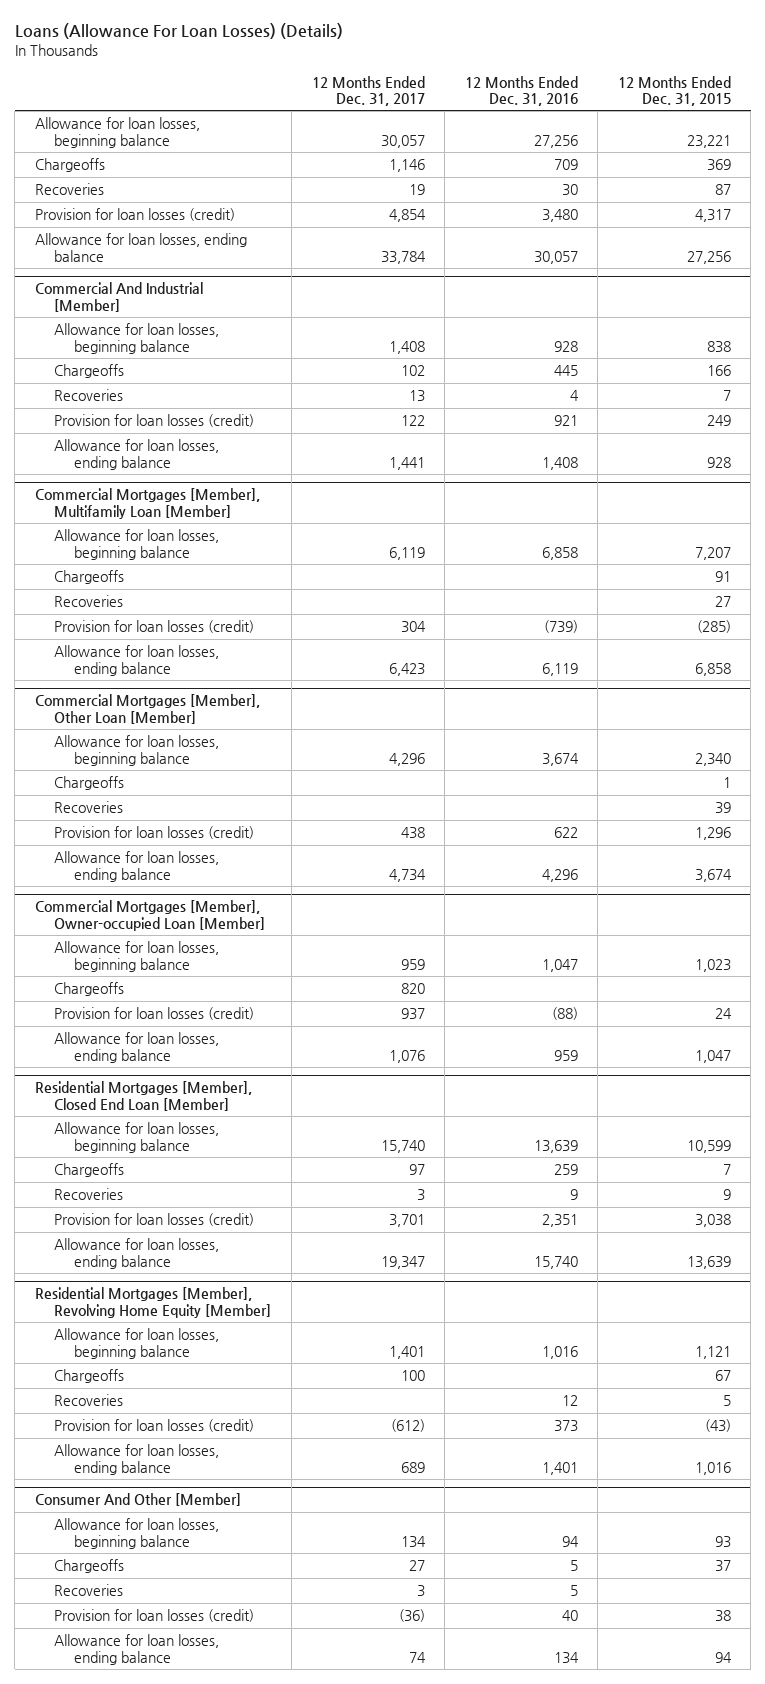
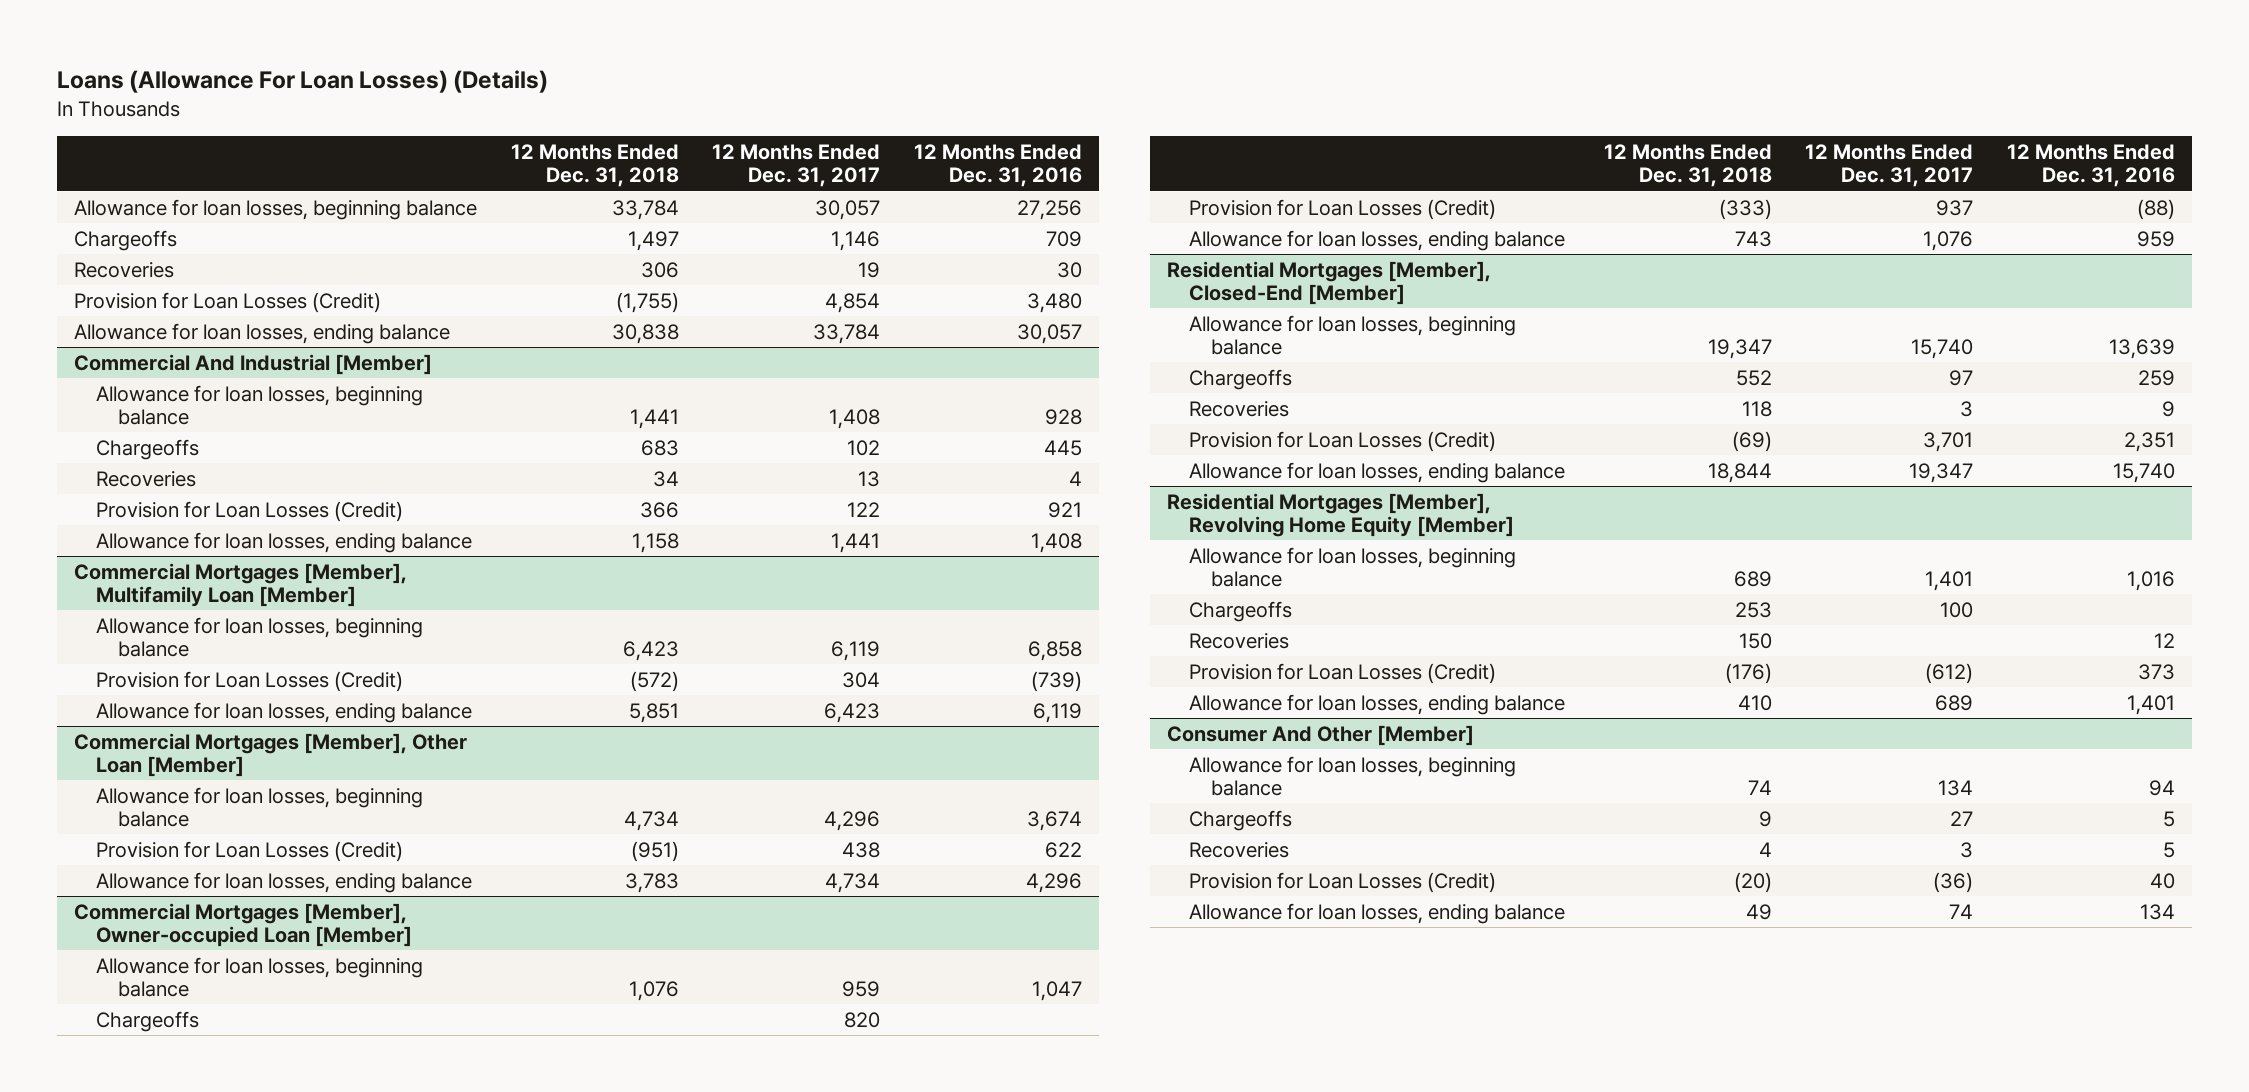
[617,75,731,107] 12 Months Ended Dec. 31, 2015 -> none
none -> [510,144,679,188] 12 Months Ended Dec. 31, 2018
[34,208,235,222] Provision for loan losses (credit) -> [73,291,381,313] Provision for Loan Losses (Credit)
[54,414,255,428] Provision for loan losses (credit) -> [95,500,403,522] Provision for Loan Losses (Credit)
[54,570,125,585] Chargeoffs -> none
[54,595,124,608] Recoveries -> none
[54,620,255,634] Provision for loan losses (credit) -> [95,670,403,692] Provision for Loan Losses (Credit)
[54,776,125,791] Chargeoffs -> none
[54,801,124,814] Recoveries -> none
[54,826,255,840] Provision for loan losses (credit) -> [95,840,403,862] Provision for Loan Losses (Credit)
[54,1007,255,1021] Provision for loan losses (credit) -> [1189,198,1497,220] Provision for Loan Losses (Credit)
[34,1081,252,1111] Residential Mortgages [Member], Closed End Loan [Member] -> [1166,260,1491,306] Residential Mortgages [Member], Closed-End [Member]
[54,1213,255,1227] Provision for loan losses (credit) -> [1189,430,1497,452] Provision for Loan Losses (Credit)
[54,1419,255,1433] Provision for loan losses (credit) -> [1189,662,1497,684] Provision for Loan Losses (Credit)
[54,1609,255,1623] Provision for loan losses (credit) -> [1189,871,1497,893] Provision for Loan Losses (Credit)

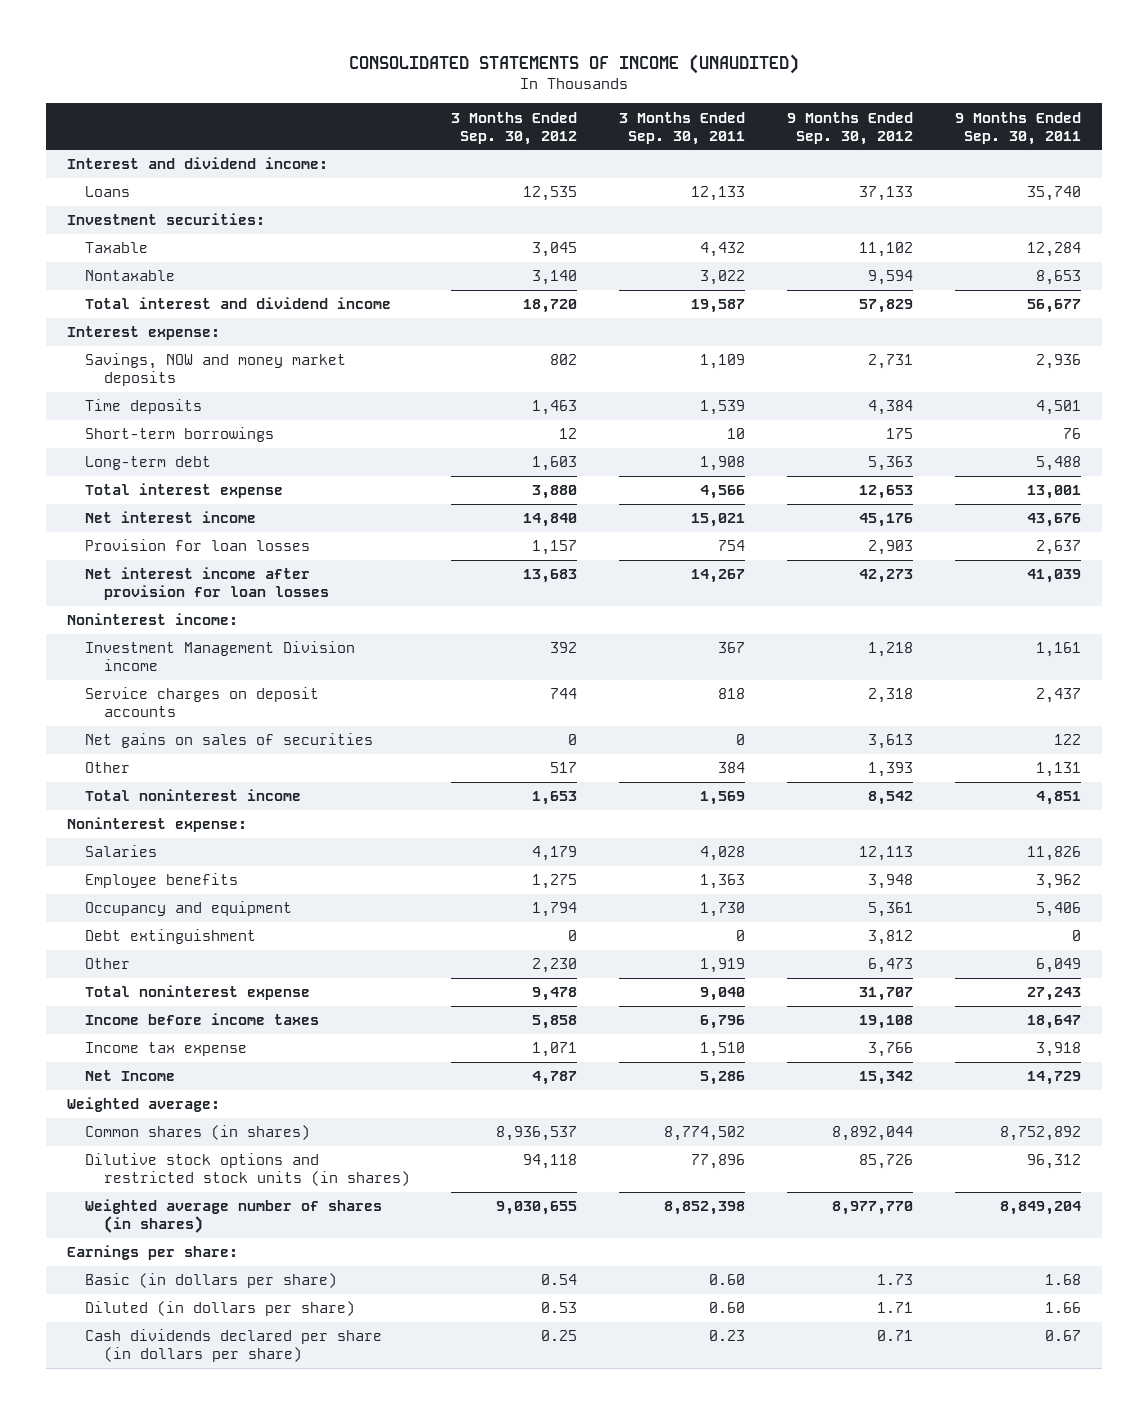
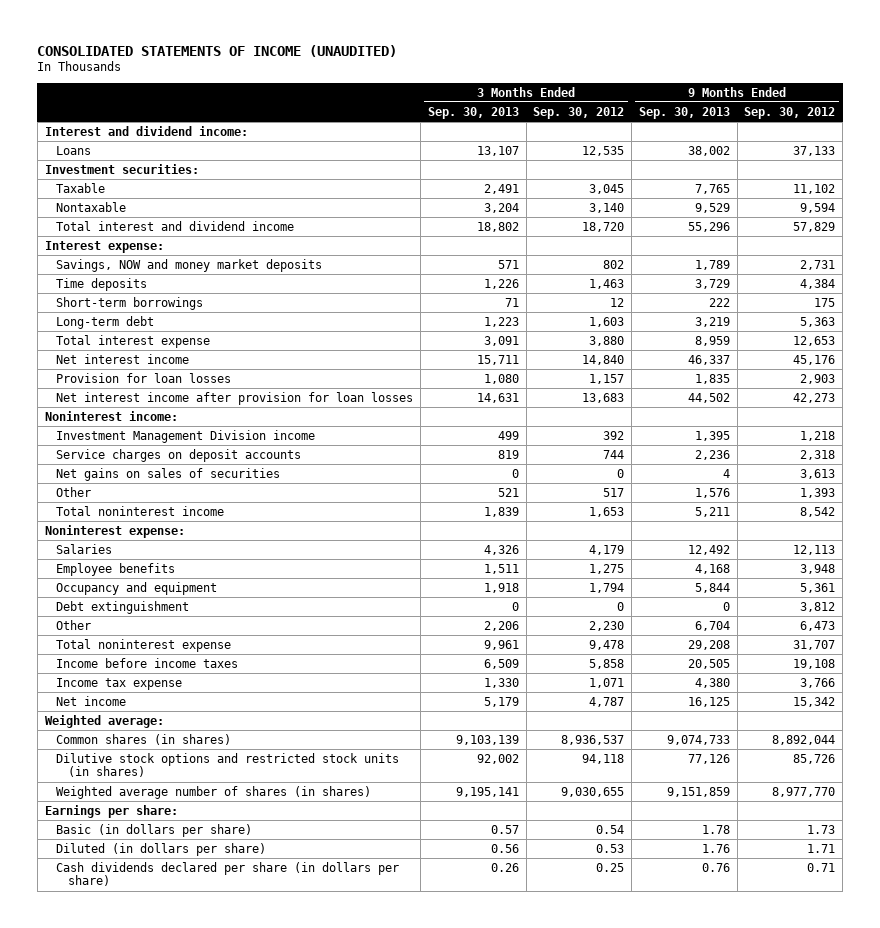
[619,111,746,145] 3 Months Ended Sep. 30, 2011 -> none
[954,111,1081,145] 9 Months Ended Sep. 30, 2011 -> none
none -> [427,106,519,119] Sep. 30, 2013
none -> [638,106,730,119] Sep. 30, 2013
[85,1070,176,1082] Net Income -> [56,695,127,706] Net income

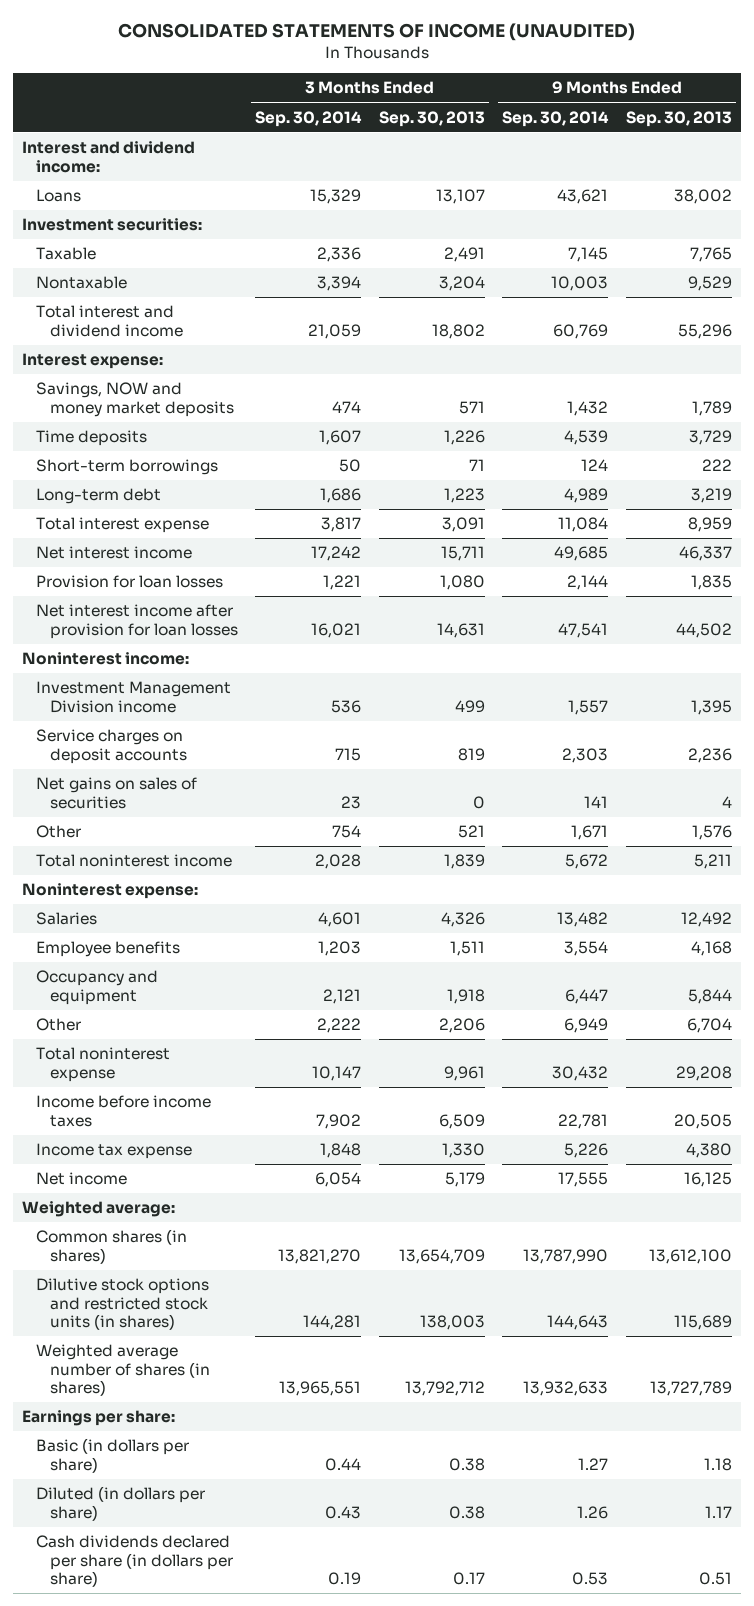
[533,106,625,119] Sep. 30, 2012 -> none
[744,106,836,119] Sep. 30, 2012 -> none
none -> [255,110,363,127] Sep. 30, 2014
none -> [502,110,610,127] Sep. 30, 2014
[56,600,190,614] Debt extinguishment -> none
[455,734,519,745] 9,103,139 -> [398,1248,485,1264] 13,654,709
[666,734,730,745] 9,074,733 -> [648,1248,732,1264] 13,612,100
[476,753,519,764] 92,002 -> [419,1314,485,1330] 138,003
[687,753,730,764] 77,126 -> [673,1314,732,1330] 115,689
[455,786,519,797] 9,195,141 -> [404,1380,485,1396] 13,792,712
[666,786,730,797] 9,151,859 -> [649,1380,732,1396] 13,727,789
[490,824,519,834] 0.57 -> [448,1457,485,1471] 0.38
[701,824,730,834] 1.78 -> [703,1457,732,1471] 1.18
[490,843,519,853] 0.56 -> [448,1505,485,1519] 0.38
[701,843,730,853] 1.76 -> [704,1505,732,1518] 1.17
[490,862,519,872] 0.26 -> [452,1571,485,1585] 0.17
[701,862,730,872] 0.76 -> [698,1571,732,1585] 0.51

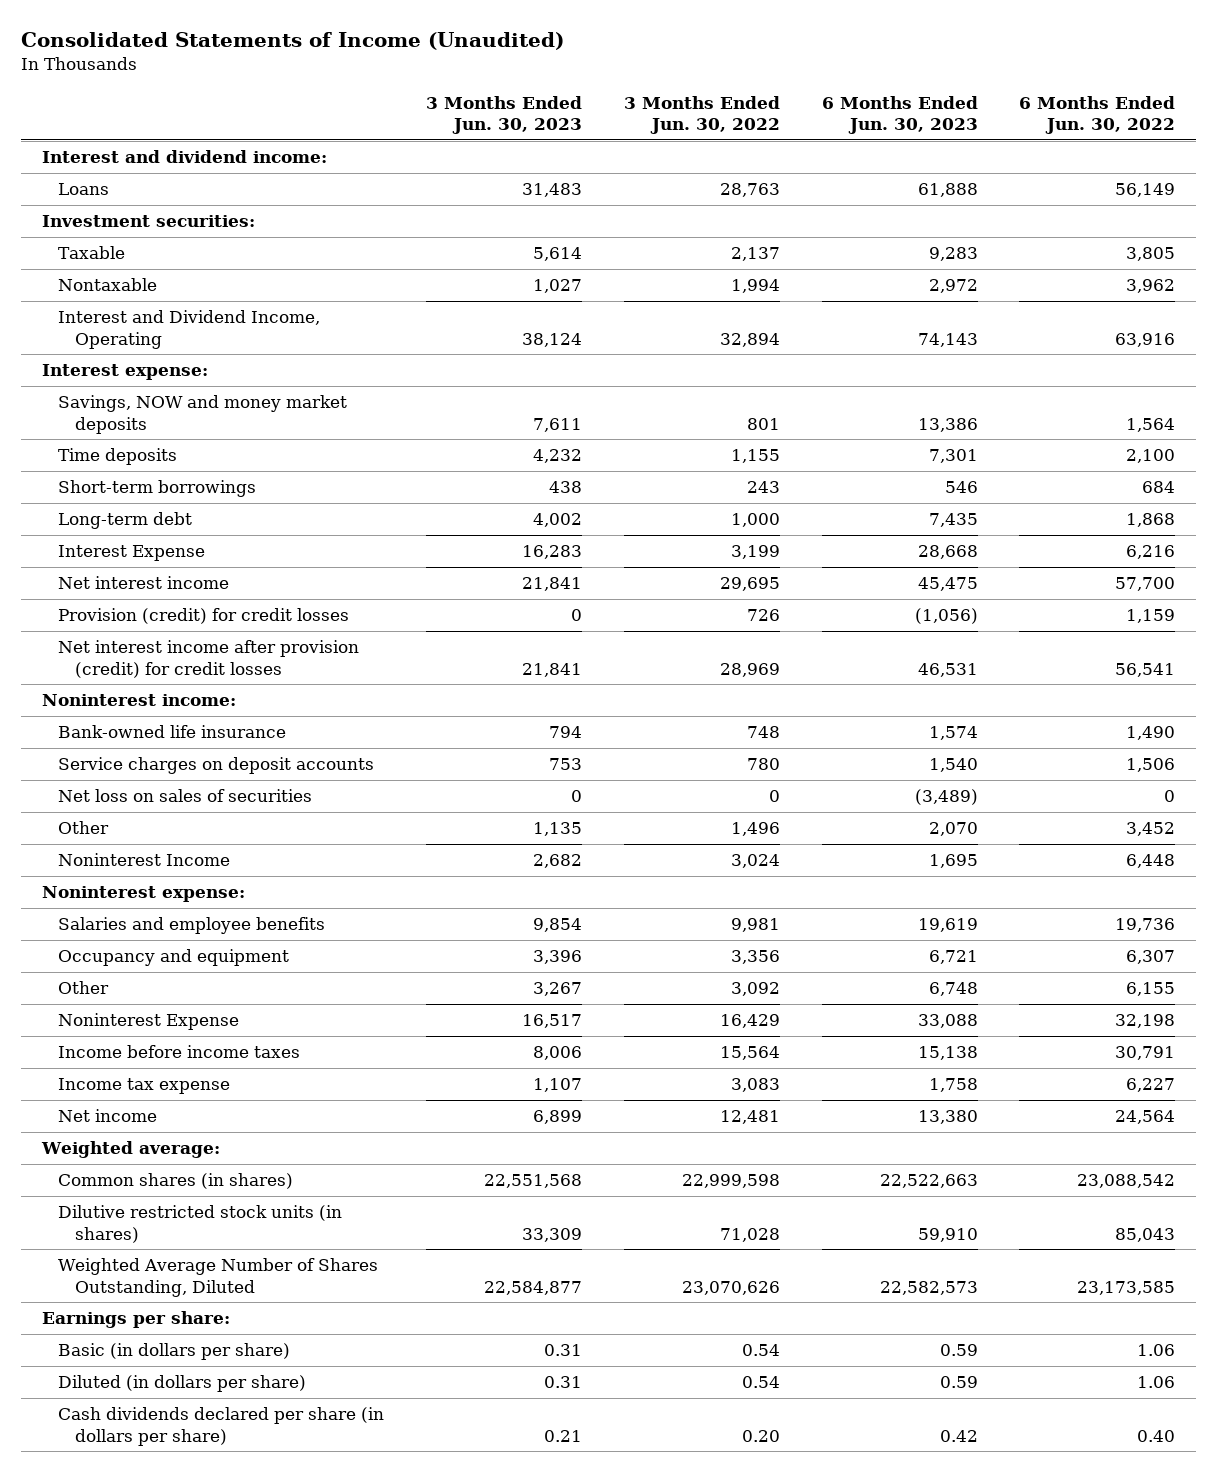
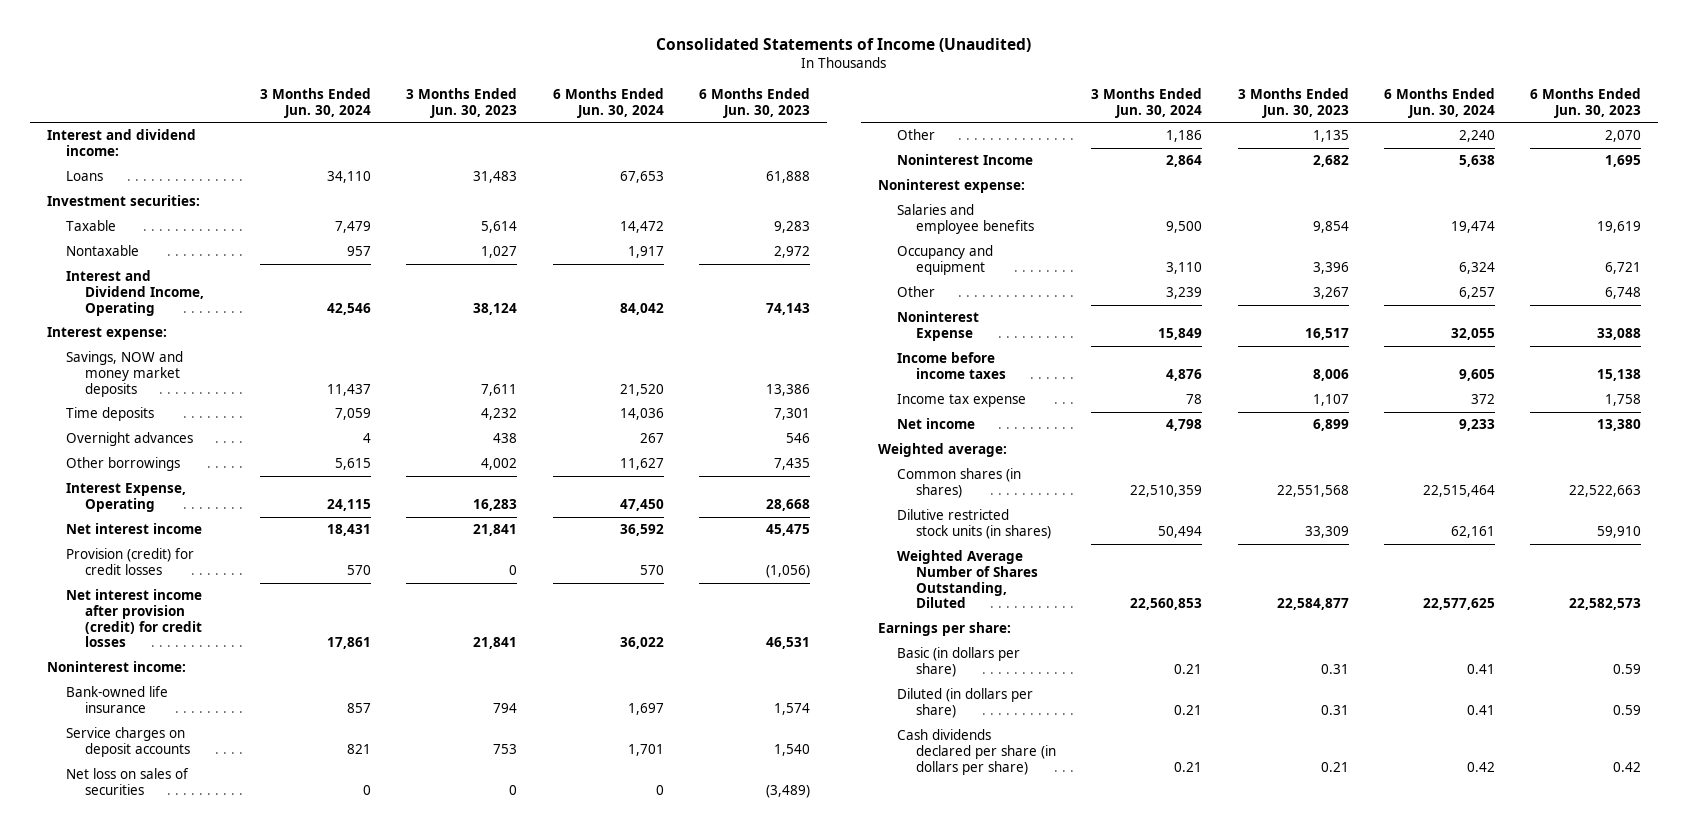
[623,95,780,135] 3 Months Ended Jun. 30, 2022 -> none
[1019,95,1176,135] 6 Months Ended Jun. 30, 2022 -> none
none -> [260,87,372,118] 3 Months Ended Jun. 30, 2024
none -> [552,87,664,118] 6 Months Ended Jun. 30, 2024
[58,479,257,497] Short-term borrowings -> [66,432,194,447] Overnight advances
[58,511,193,529] Long-term debt -> [66,457,181,472] Other borrowings
[58,544,206,561] Interest Expense -> [66,483,187,512] Interest Expense, Operating

